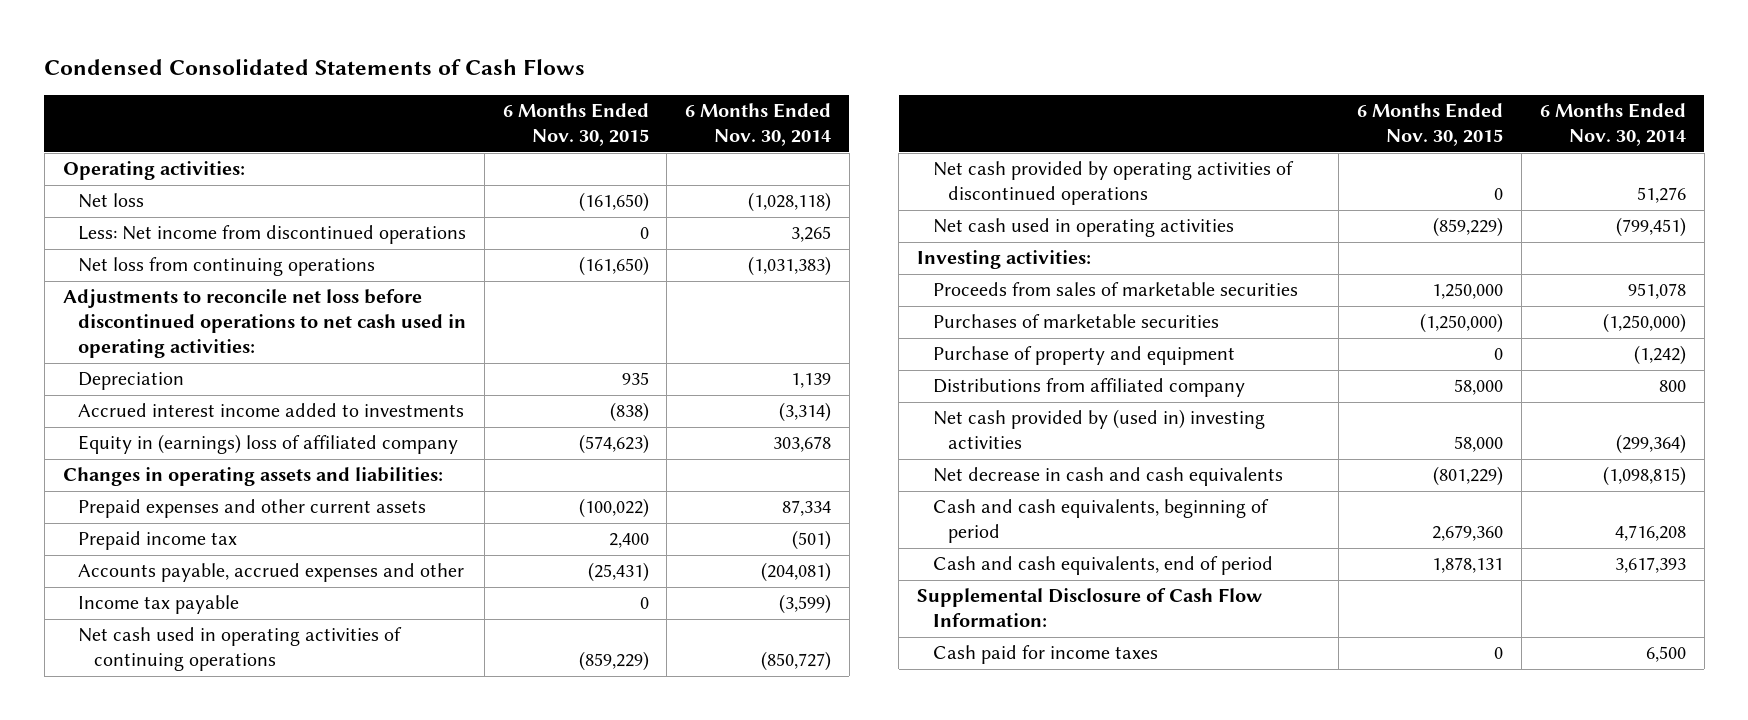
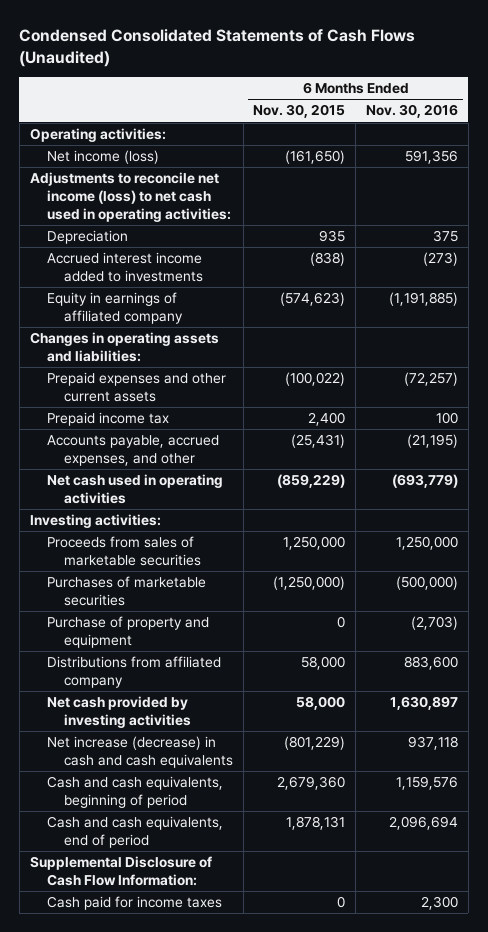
[44,58,586,75] Condensed Consolidated Statements of Cash Flows -> [19,29,416,67] Condensed Consolidated Statements of Cash Flows (Unaudited)
[685,103,832,147] 6 Months Ended Nov. 30, 2014 -> none
none -> [365,104,458,119] Nov. 30, 2016
[78,225,467,245] Less: Net income from discontinued operations -> none
[78,257,376,277] Net loss from continuing operations -> none
[78,193,145,209] Net loss -> [46,150,159,165] Net income (loss)
[62,289,467,359] Adjustments to reconcile net loss before discontinued operations to net cash used in operating activities: -> [29,172,231,223] Adjustments to reconcile net income (loss) to net cash used in operating activities:
[78,434,459,455] Equity in (earnings) loss of affiliated company -> [46,292,183,325] Equity in earnings of affiliated company
[78,595,240,615] Income tax payable -> none
[78,627,403,672] Net cash used in operating activities of continuing operations -> none
[932,161,1294,206] Net cash provided by operating activities of discontinued operations -> none
[78,563,465,583] Accounts payable, accrued expenses and other -> [46,435,219,467] Accounts payable, accrued expenses, and other
[932,409,1265,450] Net cash provided by (used in) investing activities -> [46,696,191,729] Net cash provided by investing activities
[932,467,1283,487] Net decrease in cash and cash equivalents -> [46,736,233,769] Net increase (decrease) in cash and cash equivalents

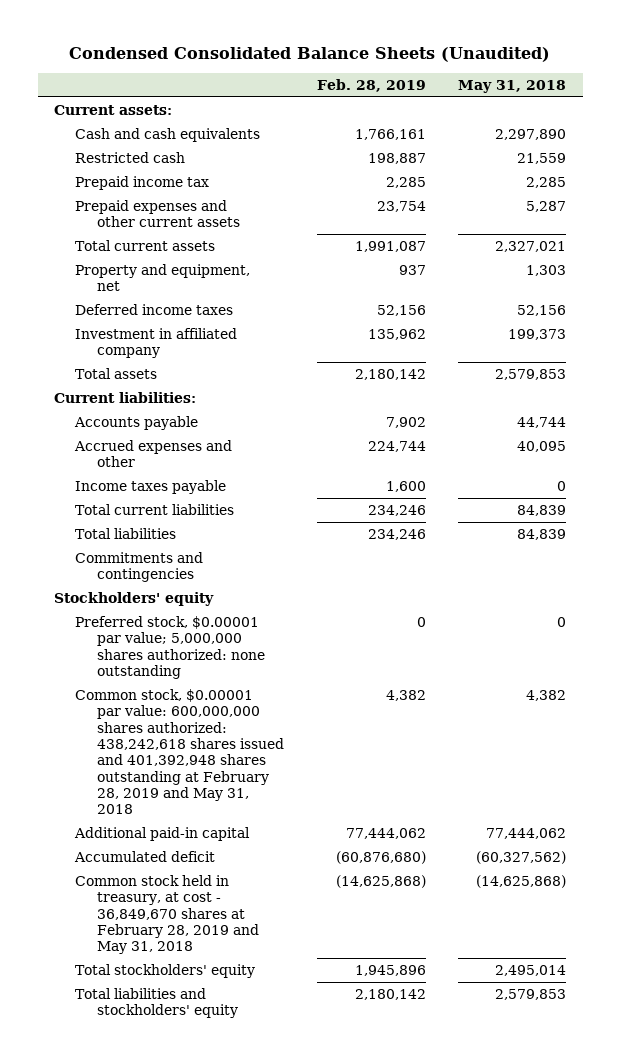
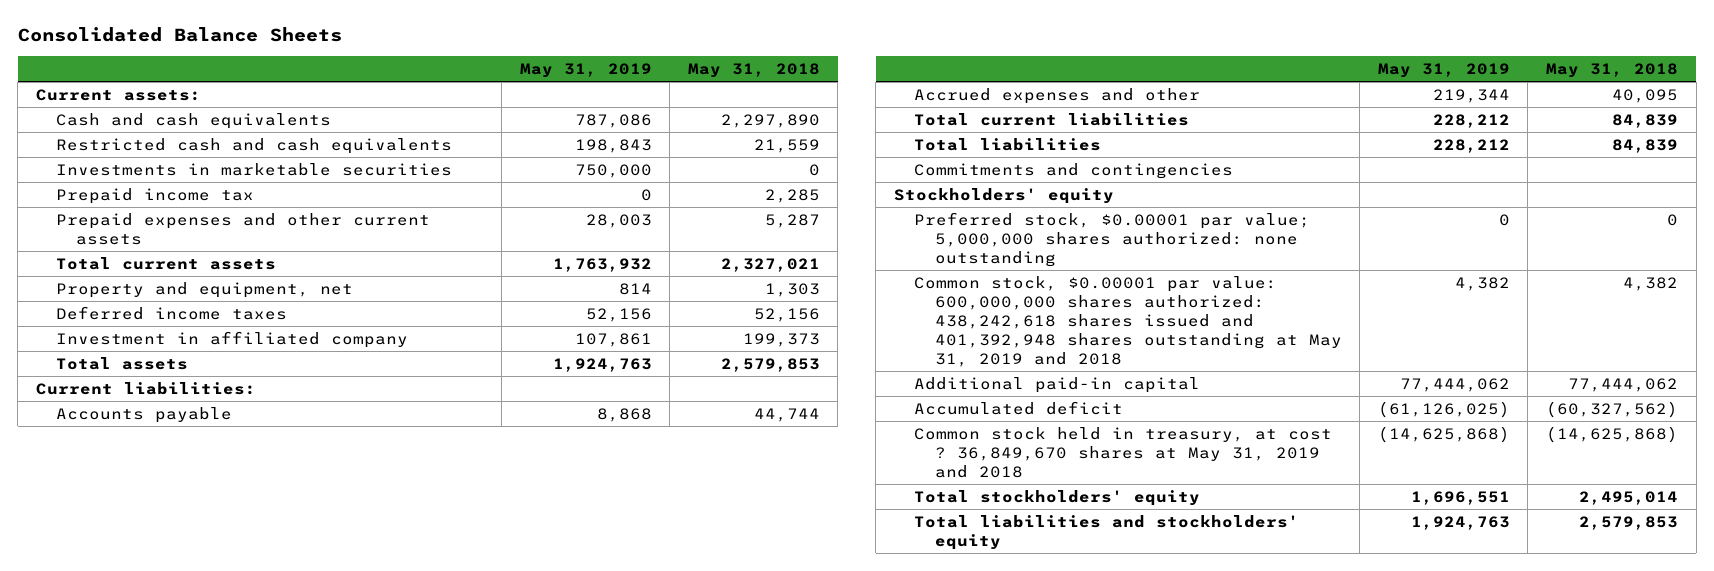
[69,46,551,62] Condensed Consolidated Balance Sheets (Unaudited) -> [17,27,342,43] Consolidated Balance Sheets
[316,78,426,92] Feb. 28, 2019 -> none
none -> [519,63,652,79] May 31, 2019
[75,152,186,164] Restricted cash -> [56,137,453,154] Restricted cash and cash equivalents
none -> [56,162,453,176] Investments in marketable securities
[75,480,227,495] Income taxes payable -> none
[75,689,284,815] Common stock, $0.00001 par value: 600,000,000 shares authorized: 438,242,618 shares issued and 401,392,948 shares outstanding at February 28, 2019 and May 31, 2018 -> [914,275,1342,368] Common stock, $0.00001 par value: 600,000,000 shares authorized: 438,242,618 shares issued and 401,392,948 shares outstanding at May 31, 2019 and 2018
[75,875,259,955] Common stock held in treasury, at cost - 36,849,670 shares at February 28, 2019 and May 31, 2018 -> [914,426,1333,478] Common stock held in treasury, at cost ? 36,849,670 shares at May 31, 2019 and 2018

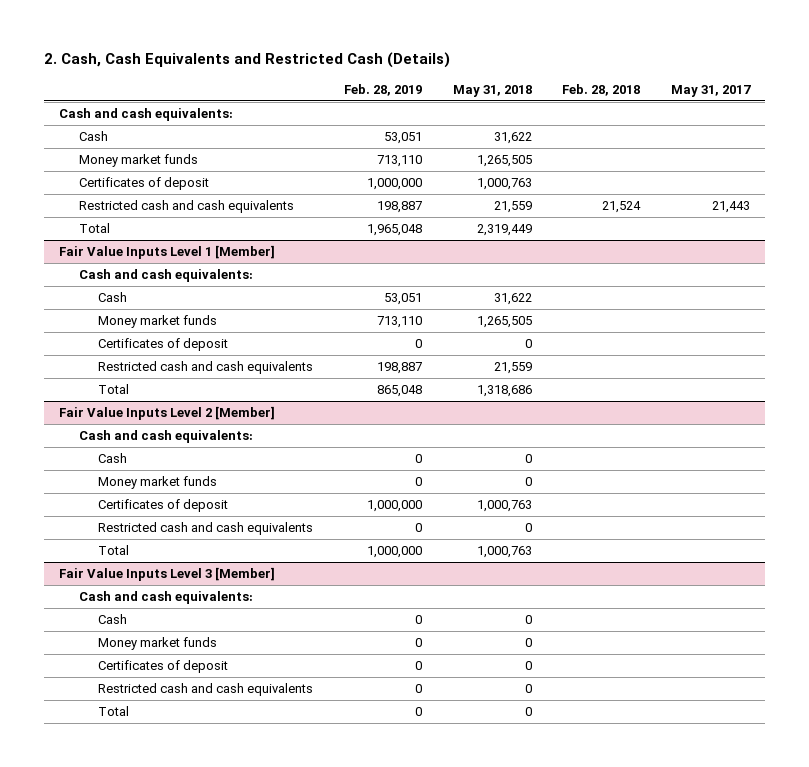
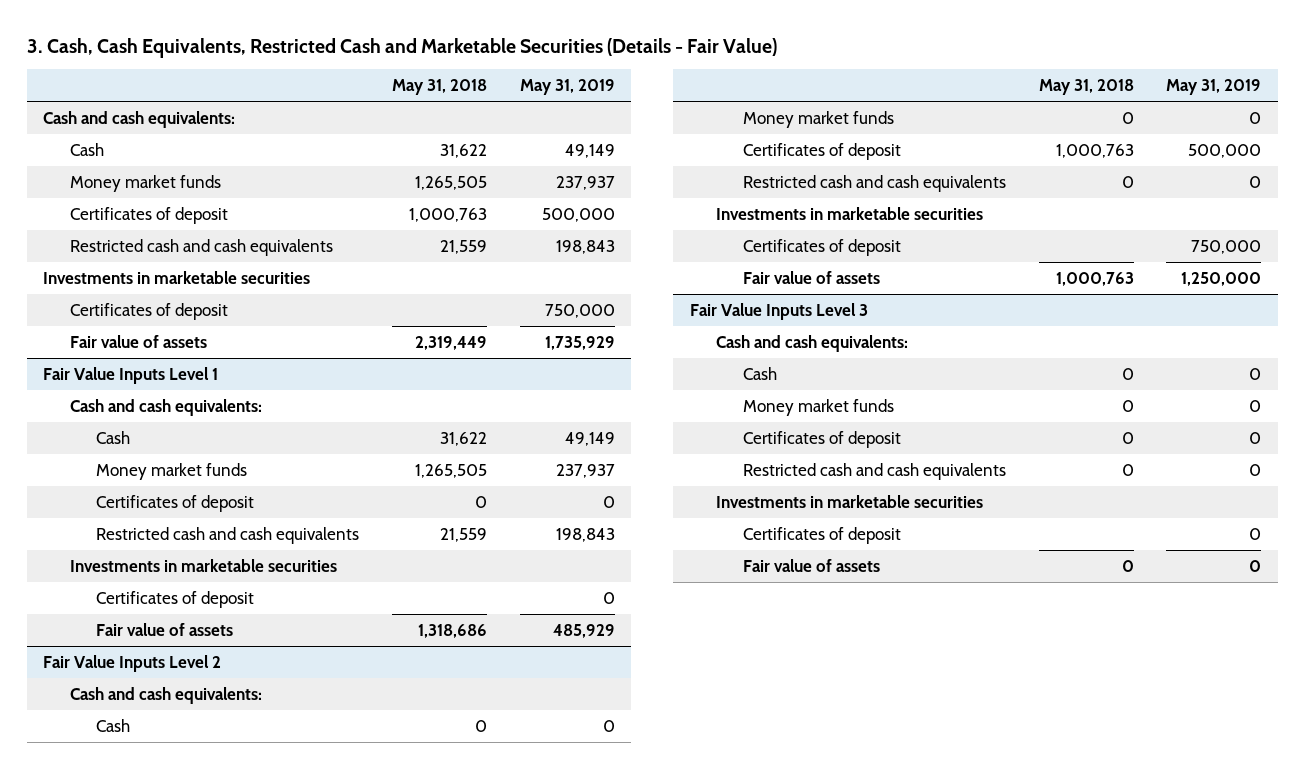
[43,52,450,69] 2. Cash, Cash Equivalents and Restricted Cash (Details) -> [26,37,777,58] 3. Cash, Cash Equivalents, Restricted Cash and Marketable Securities (Details - Fair Value)
[343,83,422,96] Feb. 28, 2019 -> none
[562,83,641,96] Feb. 28, 2018 -> none
[670,84,751,97] May 31, 2017 -> none
none -> [519,79,615,96] May 31, 2019
none -> [43,270,311,284] Investments in marketable securities
none -> [69,302,228,320] Certificates of deposit
[78,223,110,234] Total -> [69,334,207,348] Fair value of assets
[59,245,276,260] Fair Value Inputs Level 1 [Member] -> [43,366,219,384] Fair Value Inputs Level 1
none -> [69,558,337,572] Investments in marketable securities
none -> [96,590,255,608] Certificates of deposit
[98,384,130,395] Total -> [96,622,234,636] Fair value of assets
[59,406,276,421] Fair Value Inputs Level 2 [Member] -> [43,654,222,672] Fair Value Inputs Level 2
none -> [716,206,984,220] Investments in marketable securities
none -> [742,238,901,256] Certificates of deposit
[98,545,130,556] Total -> [742,270,880,284] Fair value of assets
[59,567,276,582] Fair Value Inputs Level 3 [Member] -> [689,302,868,320] Fair Value Inputs Level 3
none -> [716,494,984,508] Investments in marketable securities
none -> [742,526,901,544] Certificates of deposit
[98,706,130,717] Total -> [742,558,880,572] Fair value of assets

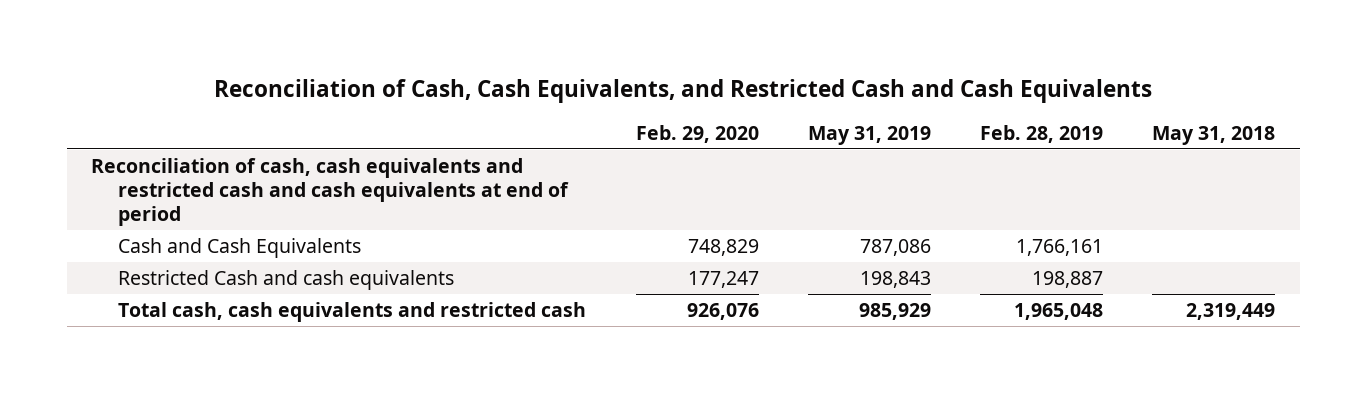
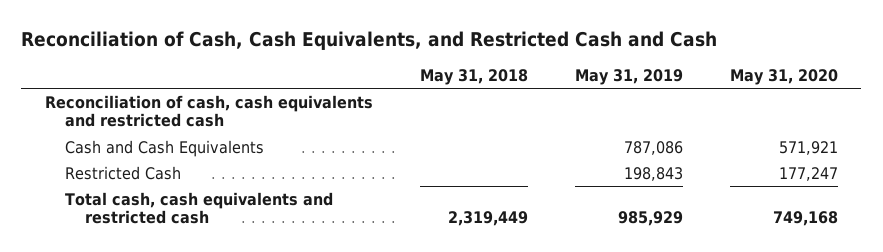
[214,78,1153,103] Reconciliation of Cash, Cash Equivalents, and Restricted Cash and Cash Equivalents -> [21,30,718,50] Reconciliation of Cash, Cash Equivalents, and Restricted Cash and Cash
[635,124,759,143] Feb. 29, 2020 -> none
[980,124,1104,143] Feb. 28, 2019 -> none
none -> [729,68,838,85] May 31, 2020
[91,158,570,227] Reconciliation of cash, cash equivalents and restricted cash and cash equivalents at end of period -> [44,94,373,128] Reconciliation of cash, cash equivalents and restricted cash
[118,270,455,291] Restricted Cash and cash equivalents -> [65,165,182,180] Restricted Cash

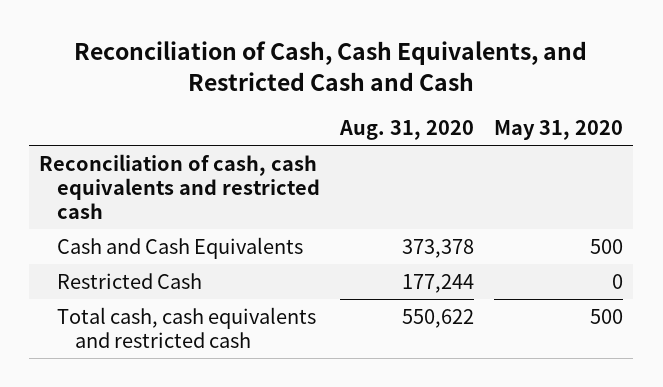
[419,68,528,85] May 31, 2018 -> none
[574,68,683,85] May 31, 2019 -> none
none -> [339,120,475,141] Aug. 31, 2020
[778,140,838,155] 571,921 -> [590,238,624,254] 500
[778,166,838,181] 177,247 -> [612,273,624,289] 0
[772,211,838,227] 749,168 -> [590,308,624,324] 500

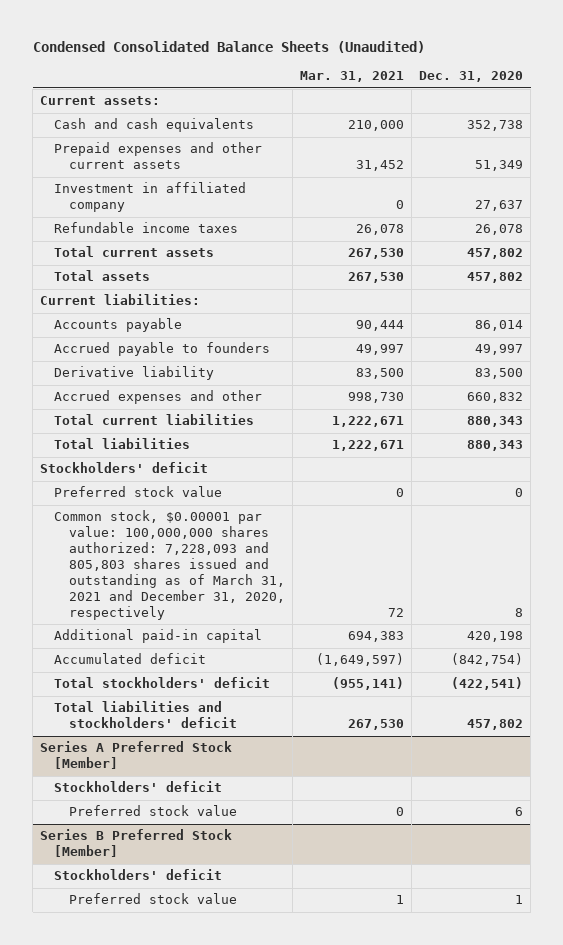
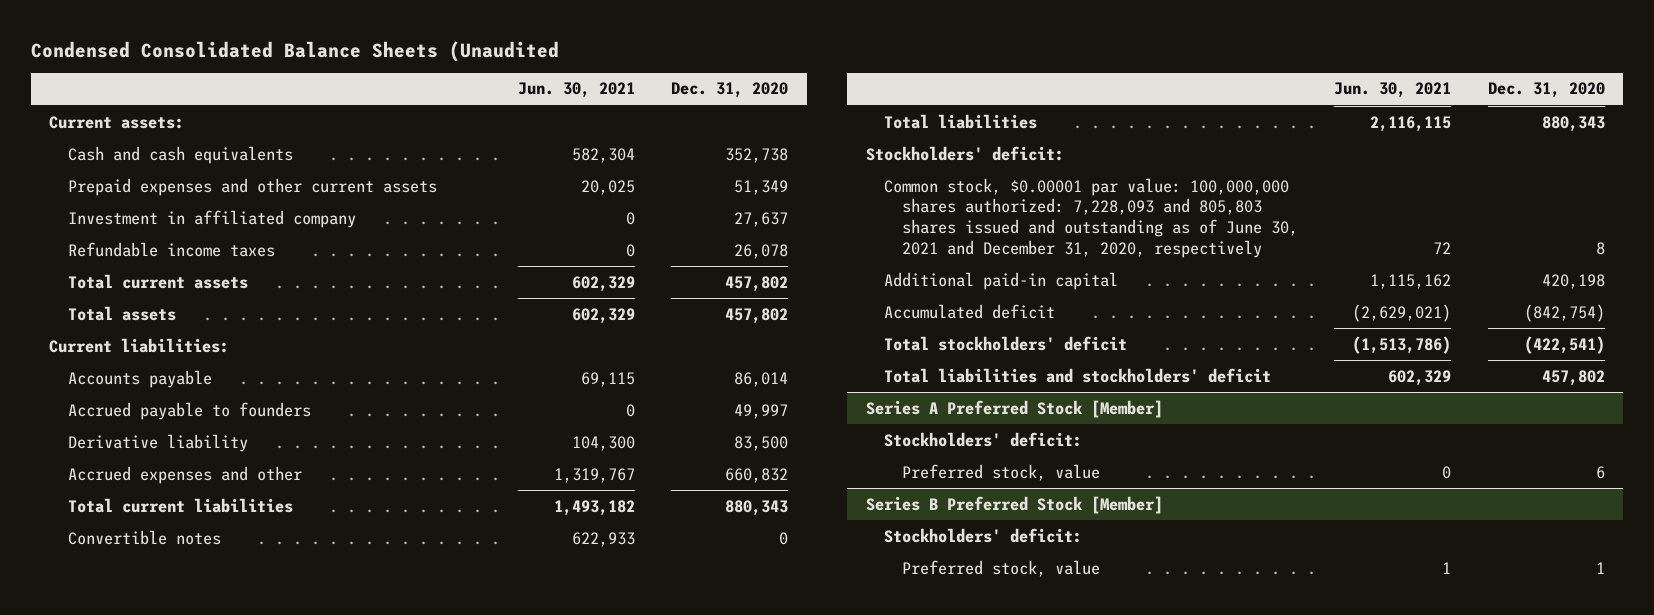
[32,40,425,53] Condensed Consolidated Balance Sheets (Unaudited) -> [31,40,560,62] Condensed Consolidated Balance Sheets (Unaudited
[299,71,404,83] Mar. 31, 2021 -> none
none -> [518,82,636,99] Jun. 30, 2021
none -> [67,529,221,545] Convertible notes
[54,486,223,498] Preferred stock value -> none
[40,462,209,474] Stockholders' deficit -> [865,145,1064,161] Stockholders' deficit:
[54,510,285,621] Common stock, $0.00001 par value: 100,000,000 shares authorized: 7,228,093 and 805,803 shares issued and outstanding as of March 31, 2021 and December 31, 2020, respectively -> [883,177,1299,259] Common stock, $0.00001 par value: 100,000,000 shares authorized: 7,228,093 and 805,803 shares issued and outstanding as of June 30, 2021 and December 31, 2020, respectively
[54,781,223,793] Stockholders' deficit -> [883,431,1082,447] Stockholders' deficit:
[68,805,237,817] Preferred stock value -> [902,463,1101,481] Preferred stock, value
[54,869,223,881] Stockholders' deficit -> [883,527,1082,543] Stockholders' deficit:
[68,893,237,905] Preferred stock value -> [902,559,1101,577] Preferred stock, value

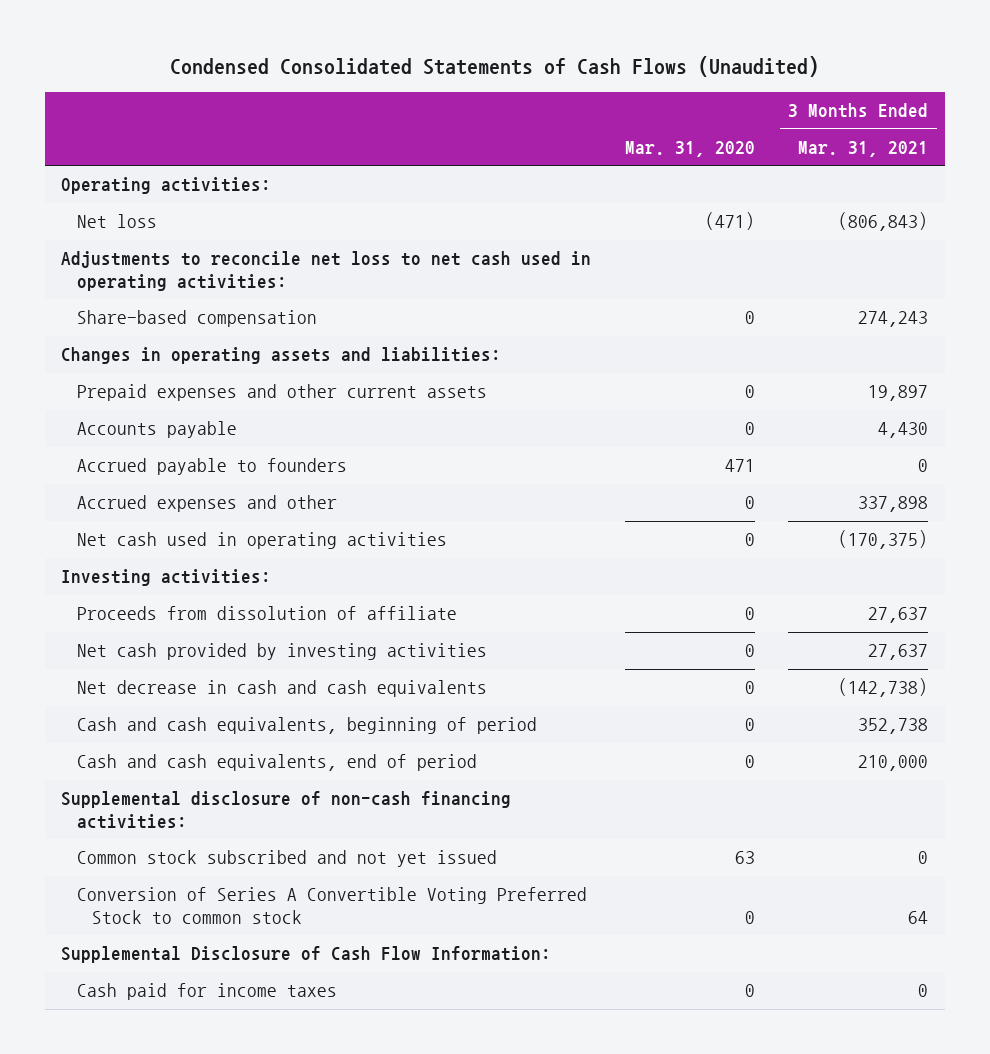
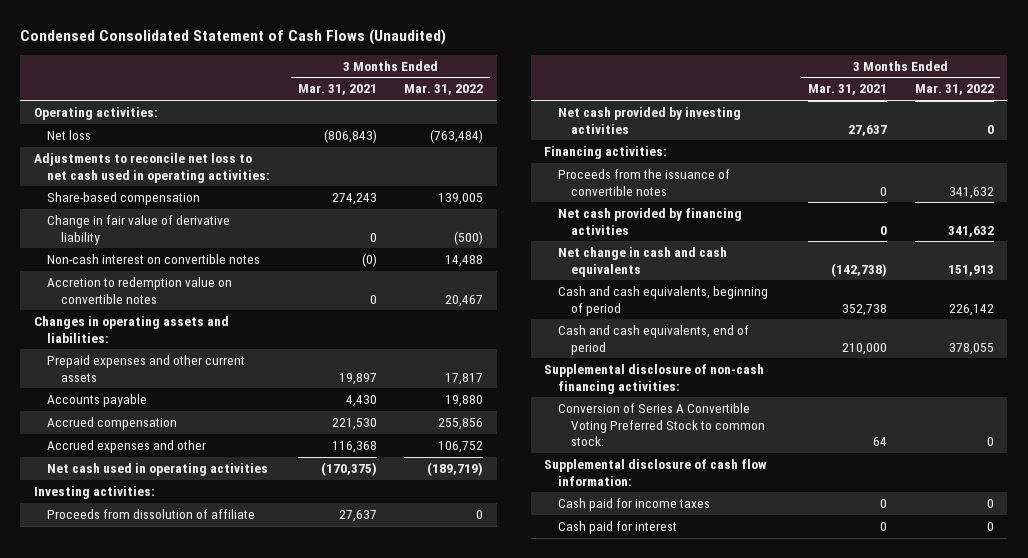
[169,56,819,78] Condensed Consolidated Statements of Cash Flows (Unaudited) -> [20,29,447,46] Condensed Consolidated Statement of Cash Flows (Unaudited)
[624,140,755,157] Mar. 31, 2020 -> none
none -> [404,84,484,96] Mar. 31, 2022
none -> [47,215,231,245] Change in fair value of derivative liability
none -> [47,254,261,265] Non-cash interest on convertible notes
none -> [47,277,233,304] Accretion to redemption value on convertible notes
[76,458,347,476] Accrued payable to founders -> none
none -> [47,417,178,431] Accrued compensation
[858,496,929,513] 337,898 -> [331,441,377,454] 116,368
none -> [544,146,668,160] Financing activities:
none -> [557,169,730,196] Proceeds from the issuance of convertible notes
none -> [557,208,742,235] Net cash provided by financing activities
[76,680,487,698] Net decrease in cash and cash equivalents -> [557,247,727,277] Net change in cash and cash equivalents
[76,850,497,868] Common stock subscribed and not yet issued -> none
[76,887,587,924] Conversion of Series A Convertible Voting Preferred Stock to common stock -> [557,403,765,447] Conversion of Series A Convertible Voting Preferred Stock to common stock:
[61,946,552,964] Supplemental Disclosure of Cash Flow Information: -> [544,459,768,486] Supplemental disclosure of cash flow information:
none -> [557,521,677,535] Cash paid for interest

